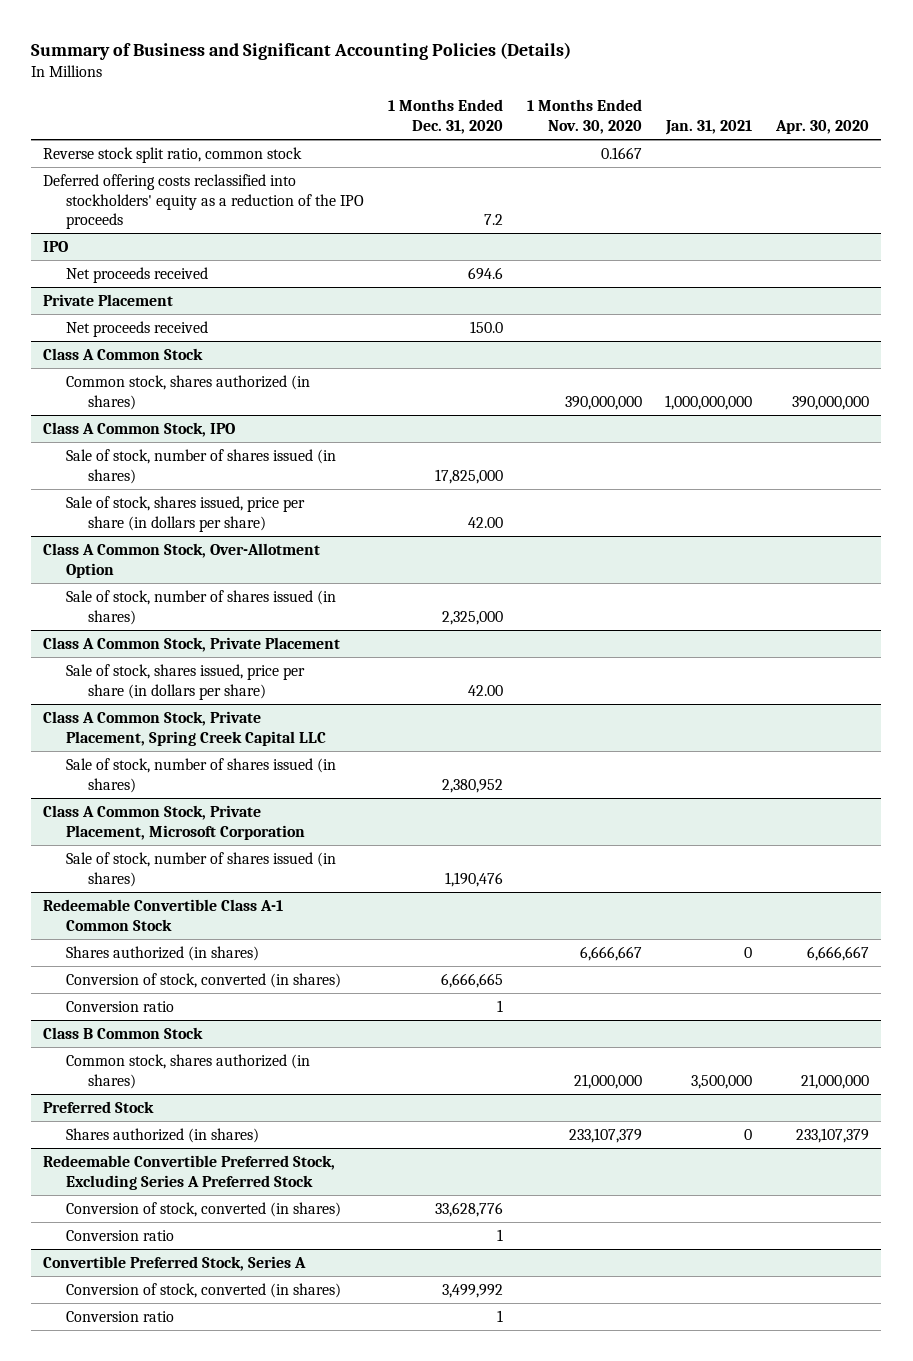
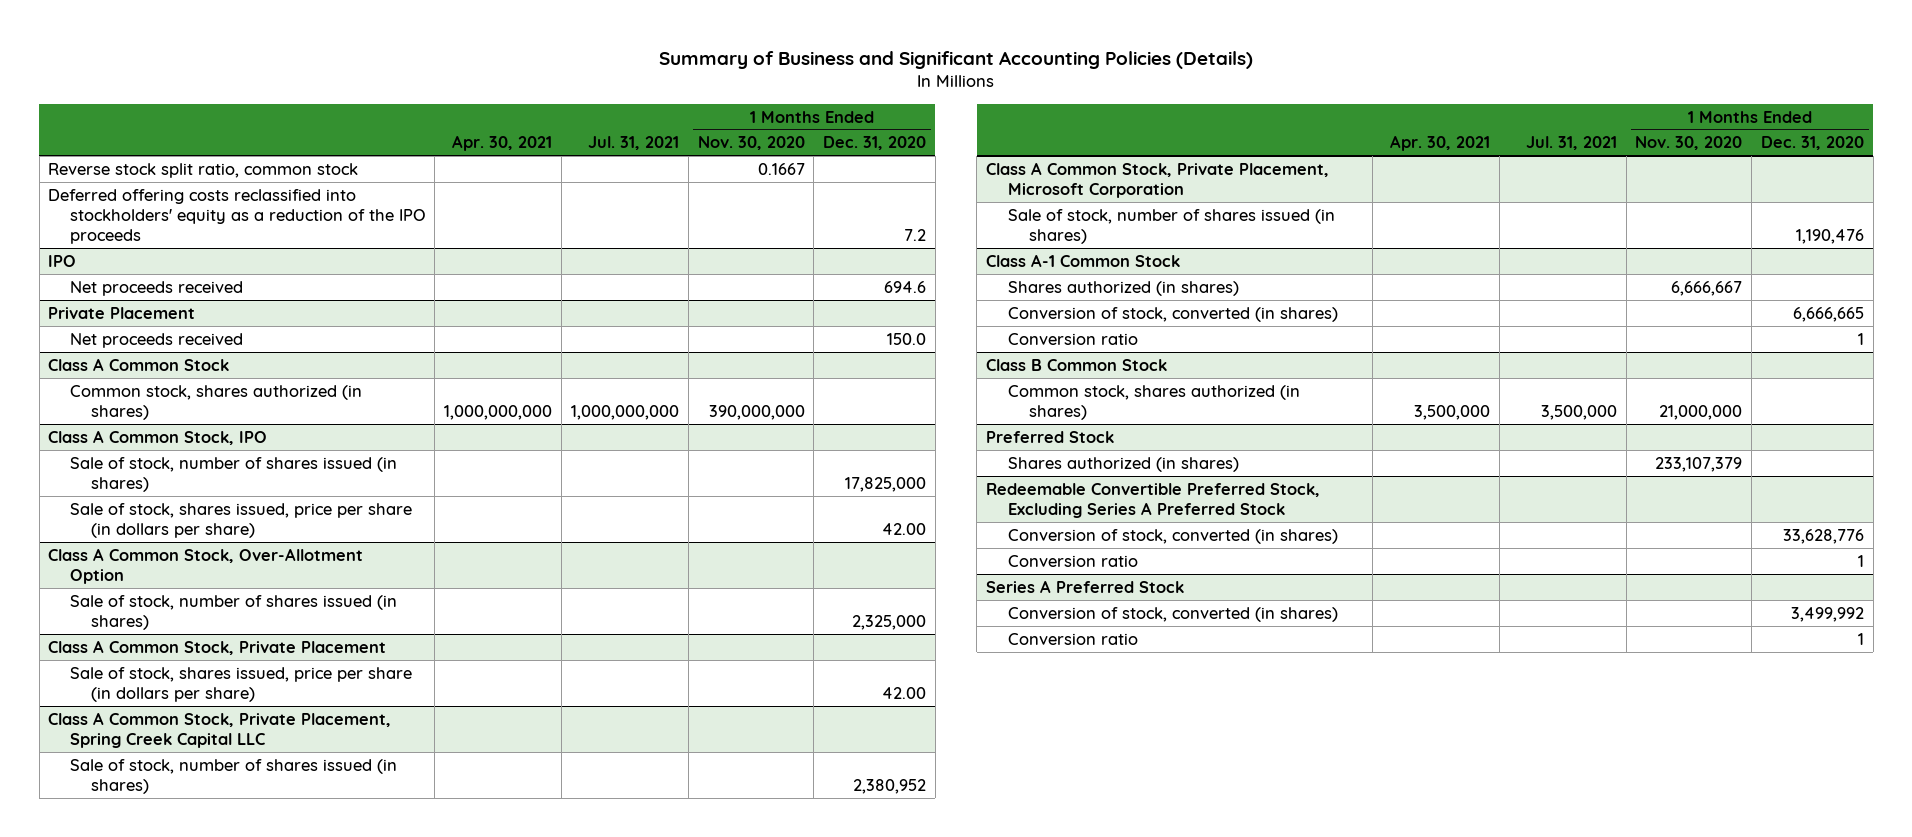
[665,120,753,136] Jan. 31, 2021 -> none
[775,120,870,135] Apr. 30, 2020 -> none
none -> [452,135,553,152] Apr. 30, 2021
none -> [587,136,679,151] Jul. 31, 2021
[43,898,284,931] Redeemable Convertible Class A-1 Common Stock -> [986,253,1181,267] Class A-1 Common Stock
[43,1255,307,1271] Convertible Preferred Stock, Series A -> [986,579,1185,593] Series A Preferred Stock

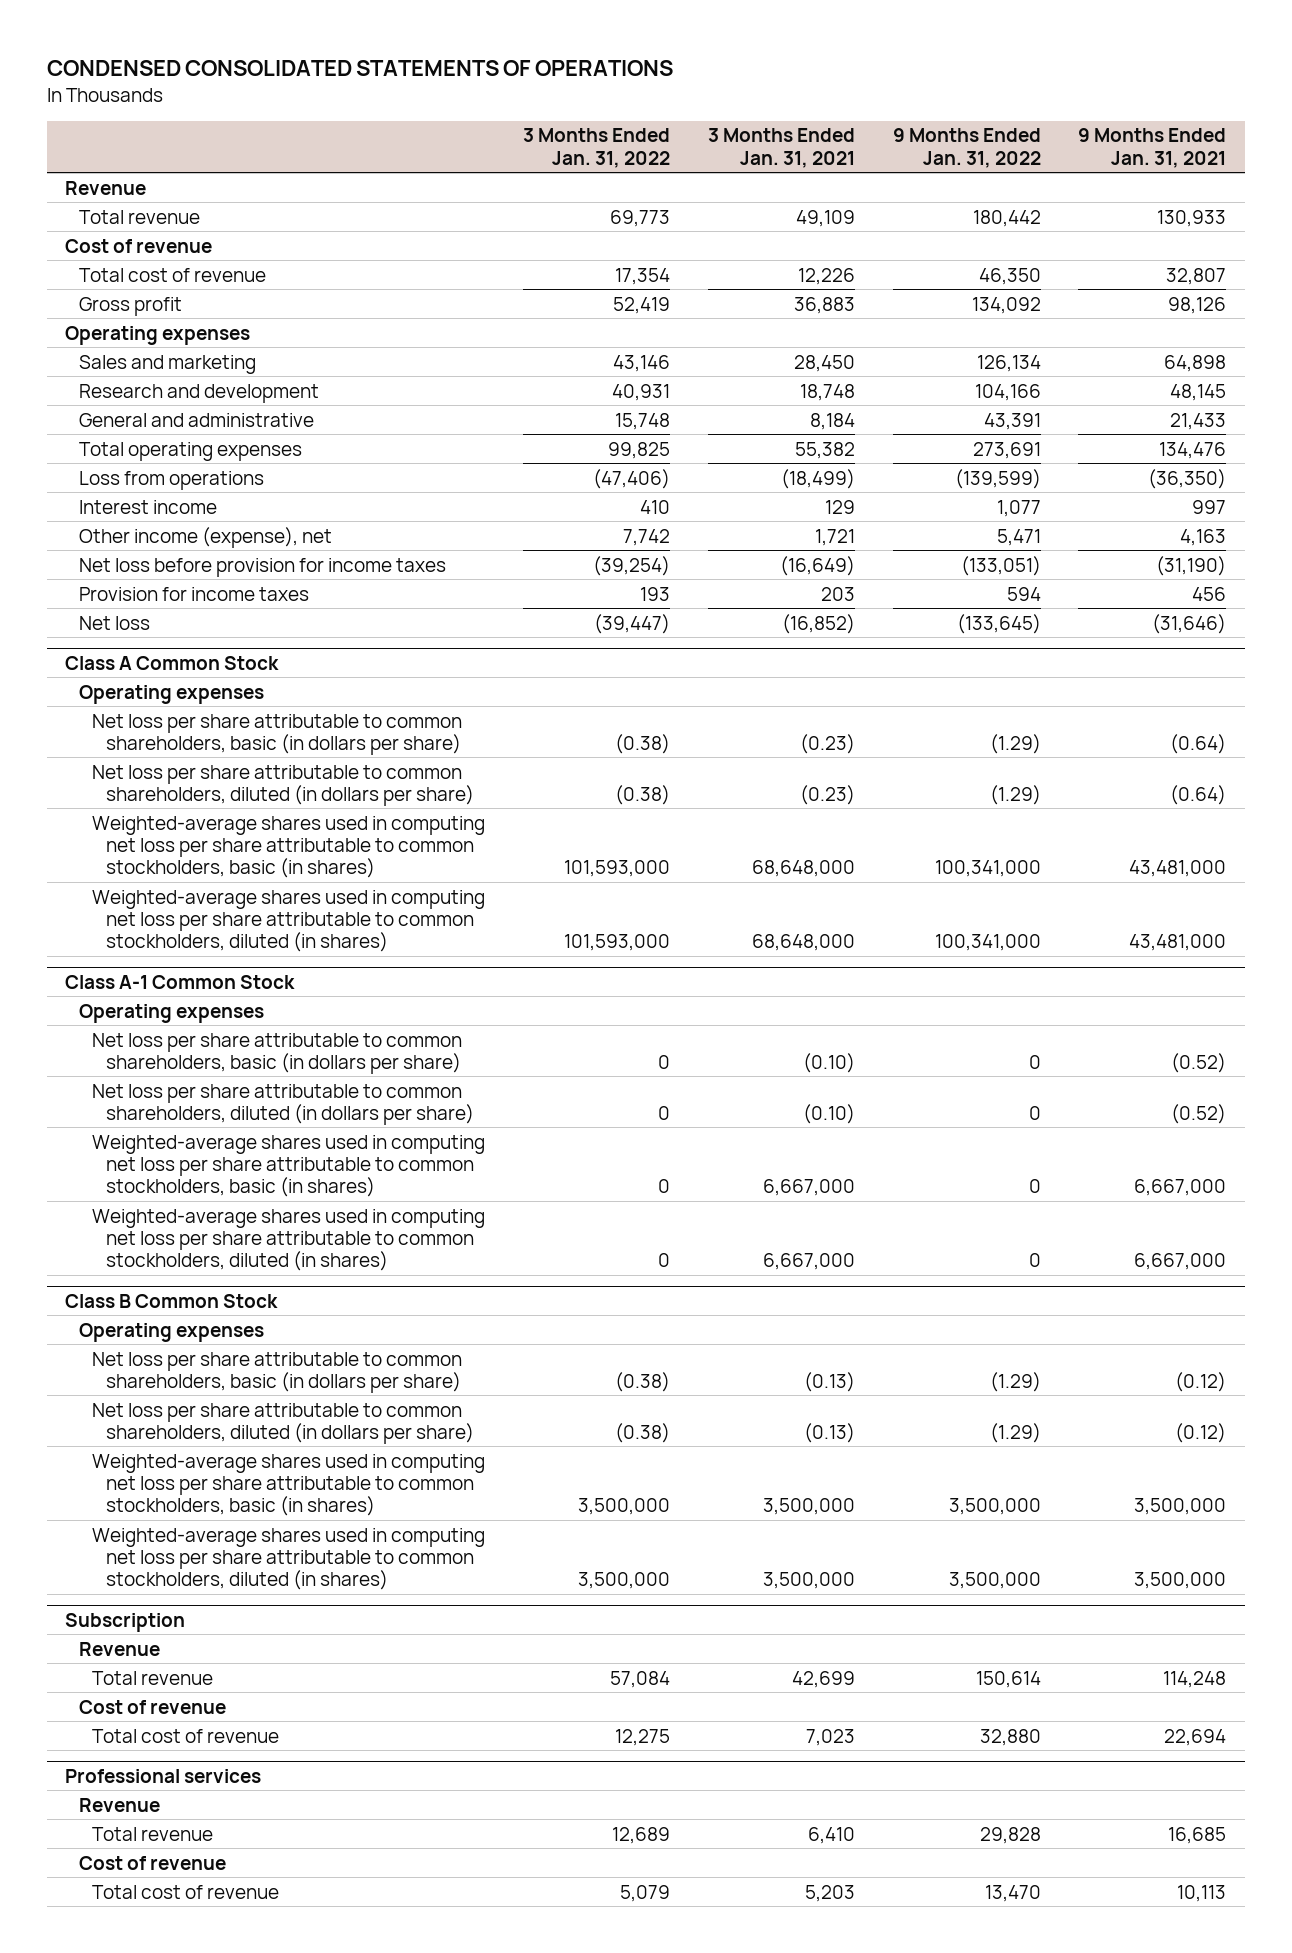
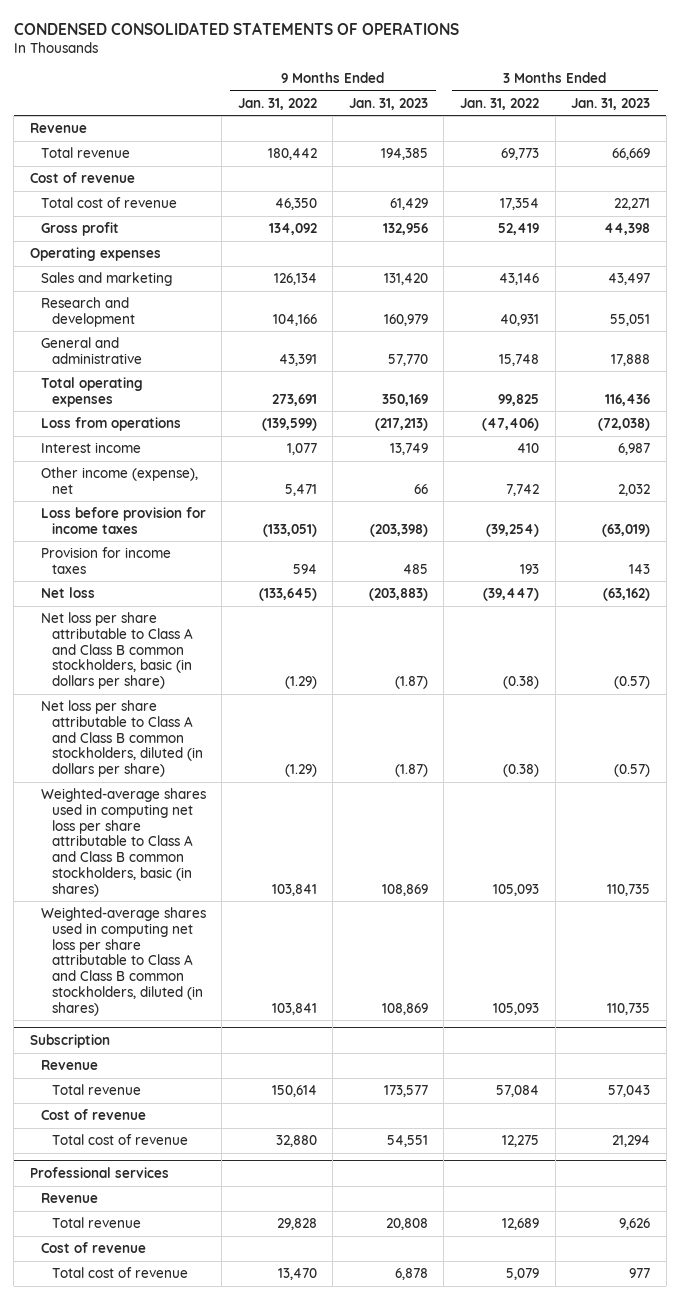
[707,128,855,168] 3 Months Ended Jan. 31, 2021 -> none
[1078,128,1227,168] 9 Months Ended Jan. 31, 2021 -> none
none -> [348,97,428,110] Jan. 31, 2023
none -> [571,97,651,110] Jan. 31, 2023
[78,557,446,577] Net loss before provision for income taxes -> [40,507,206,534] Loss before provision for income taxes
[65,655,280,670] Class A Common Stock -> none
[78,684,264,704] Operating expenses -> none
[65,974,296,989] Class A-1 Common Stock -> none
[78,1003,264,1023] Operating expenses -> none
[92,1032,463,1074] Net loss per share attributable to common shareholders, basic (in dollars per share) -> none
[92,1083,474,1125] Net loss per share attributable to common shareholders, diluted (in dollars per share) -> none
[92,1134,486,1198] Weighted-average shares used in computing net loss per share attributable to common stockholders, basic (in shares) -> none
[92,1208,486,1272] Weighted-average shares used in computing net loss per share attributable to common stockholders, diluted (in shares) -> none
[65,1293,279,1308] Class B Common Stock -> none
[78,1322,264,1342] Operating expenses -> none
[92,1351,463,1393] Net loss per share attributable to common shareholders, basic (in dollars per share) -> none
[92,1402,474,1444] Net loss per share attributable to common shareholders, diluted (in dollars per share) -> none
[92,1453,486,1517] Weighted-average shares used in computing net loss per share attributable to common stockholders, basic (in shares) -> none
[92,1527,486,1591] Weighted-average shares used in computing net loss per share attributable to common stockholders, diluted (in shares) -> none
[92,713,463,755] Net loss per share attributable to common shareholders, basic (in dollars per share) -> [40,612,193,690] Net loss per share attributable to Class A and Class B common stockholders, basic (in dollars per share)
[92,764,474,806] Net loss per share attributable to common shareholders, diluted (in dollars per share) -> [40,700,203,778] Net loss per share attributable to Class A and Class B common stockholders, diluted (in dollars per share)
[92,815,486,879] Weighted-average shares used in computing net loss per share attributable to common stockholders, basic (in shares) -> [40,788,206,897] Weighted-average shares used in computing net loss per share attributable to Class A and Class B common stockholders, basic (in shares)
[563,860,670,878] 101,593,000 -> [493,883,540,896] 105,093
[934,860,1041,878] 100,341,000 -> [271,883,317,896] 103,841
[92,889,486,953] Weighted-average shares used in computing net loss per share attributable to common stockholders, diluted (in shares) -> [40,907,206,1016] Weighted-average shares used in computing net loss per share attributable to Class A and Class B common stockholders, diluted (in shares)
[563,934,670,952] 101,593,000 -> [493,1002,540,1015] 105,093
[934,934,1041,952] 100,341,000 -> [271,1002,317,1015] 103,841

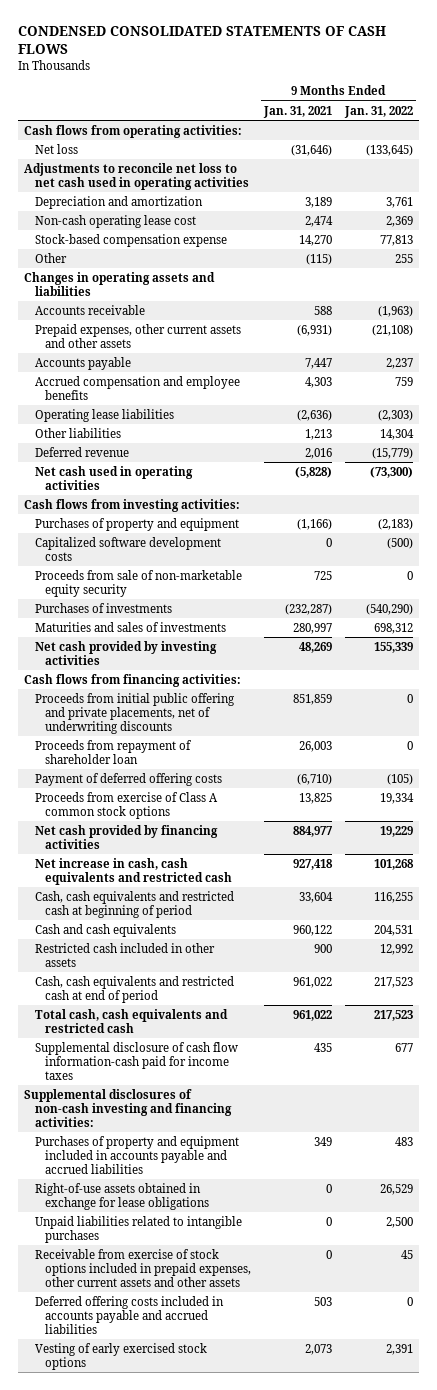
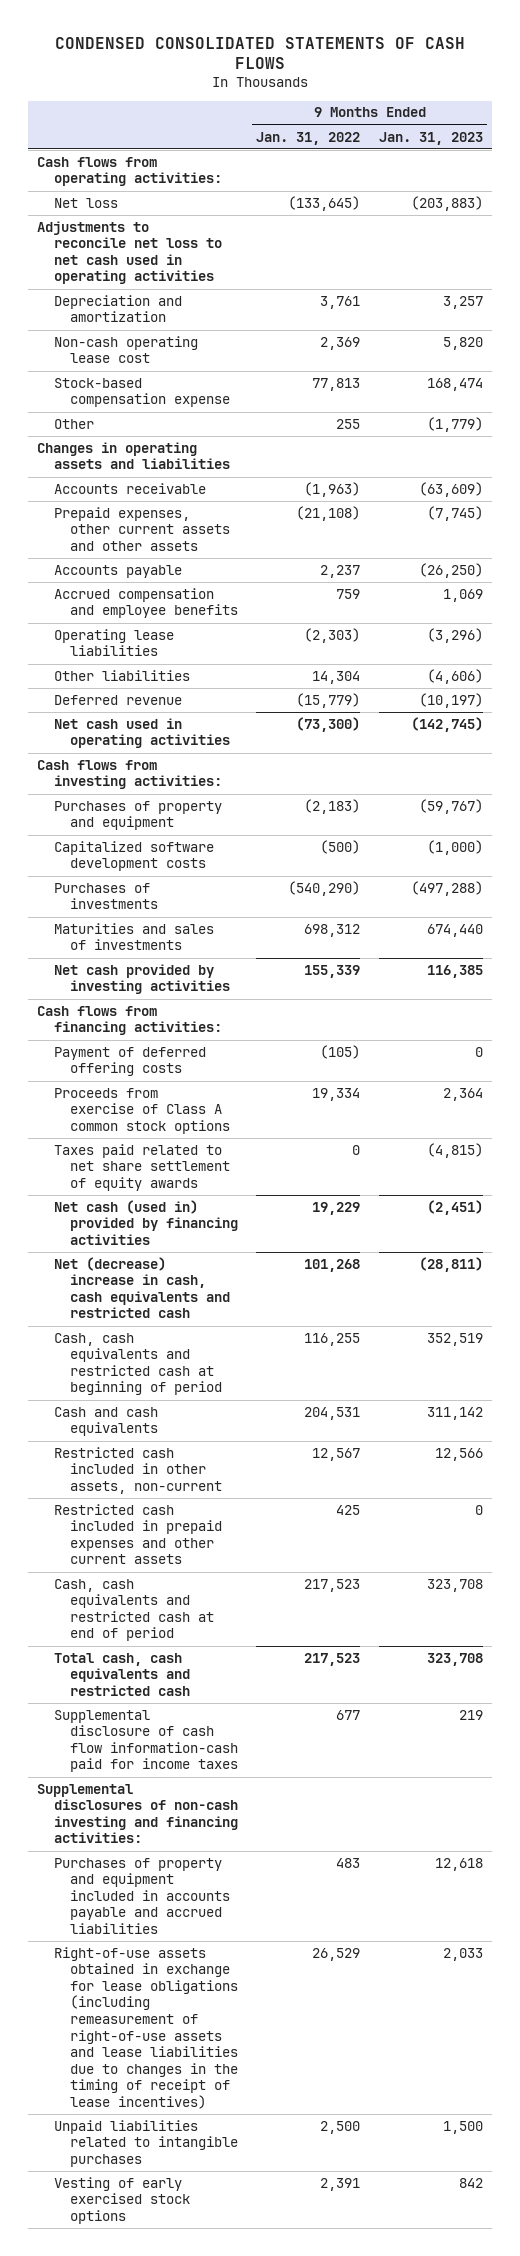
[262,105,332,118] Jan. 31, 2021 -> none
none -> [378,131,483,145] Jan. 31, 2023
[34,569,242,597] Proceeds from sale of non-marketable equity security -> none
[34,692,235,734] Proceeds from initial public offering and private placements, net of underwriting discounts -> none
[34,739,192,764] Proceeds from repayment of shareholder loan -> none
none -> [53,1143,230,1191] Taxes paid related to net share settlement of equity awards
[34,824,218,849] Net cash provided by financing activities -> [53,1199,238,1245] Net cash (used in) provided by financing activities
[34,857,232,885] Net increase in cash, cash equivalents and restricted cash -> [53,1256,230,1319] Net (decrease) increase in cash, cash equivalents and restricted cash
[34,942,215,967] Restricted cash included in other assets -> [53,1446,222,1494] Restricted cash included in other assets, non-current
[379,943,413,955] 12,992 -> [312,1447,361,1461] 12,567
none -> [53,1503,222,1565] Restricted cash included in prepaid expenses and other current assets
[34,1182,209,1210] Right-of-use assets obtained in exchange for lease obligations -> [53,1946,238,2109] Right-of-use assets obtained in exchange for lease obligations (including remeasurement of right-of-use assets and lease liabilities due to changes in the timing of receipt of lease incentives)
[34,1248,251,1287] Receivable from exercise of stock options included in prepaid expenses, other current assets and other assets -> none
[34,1295,224,1334] Deferred offering costs included in accounts payable and accrued liabilities -> none

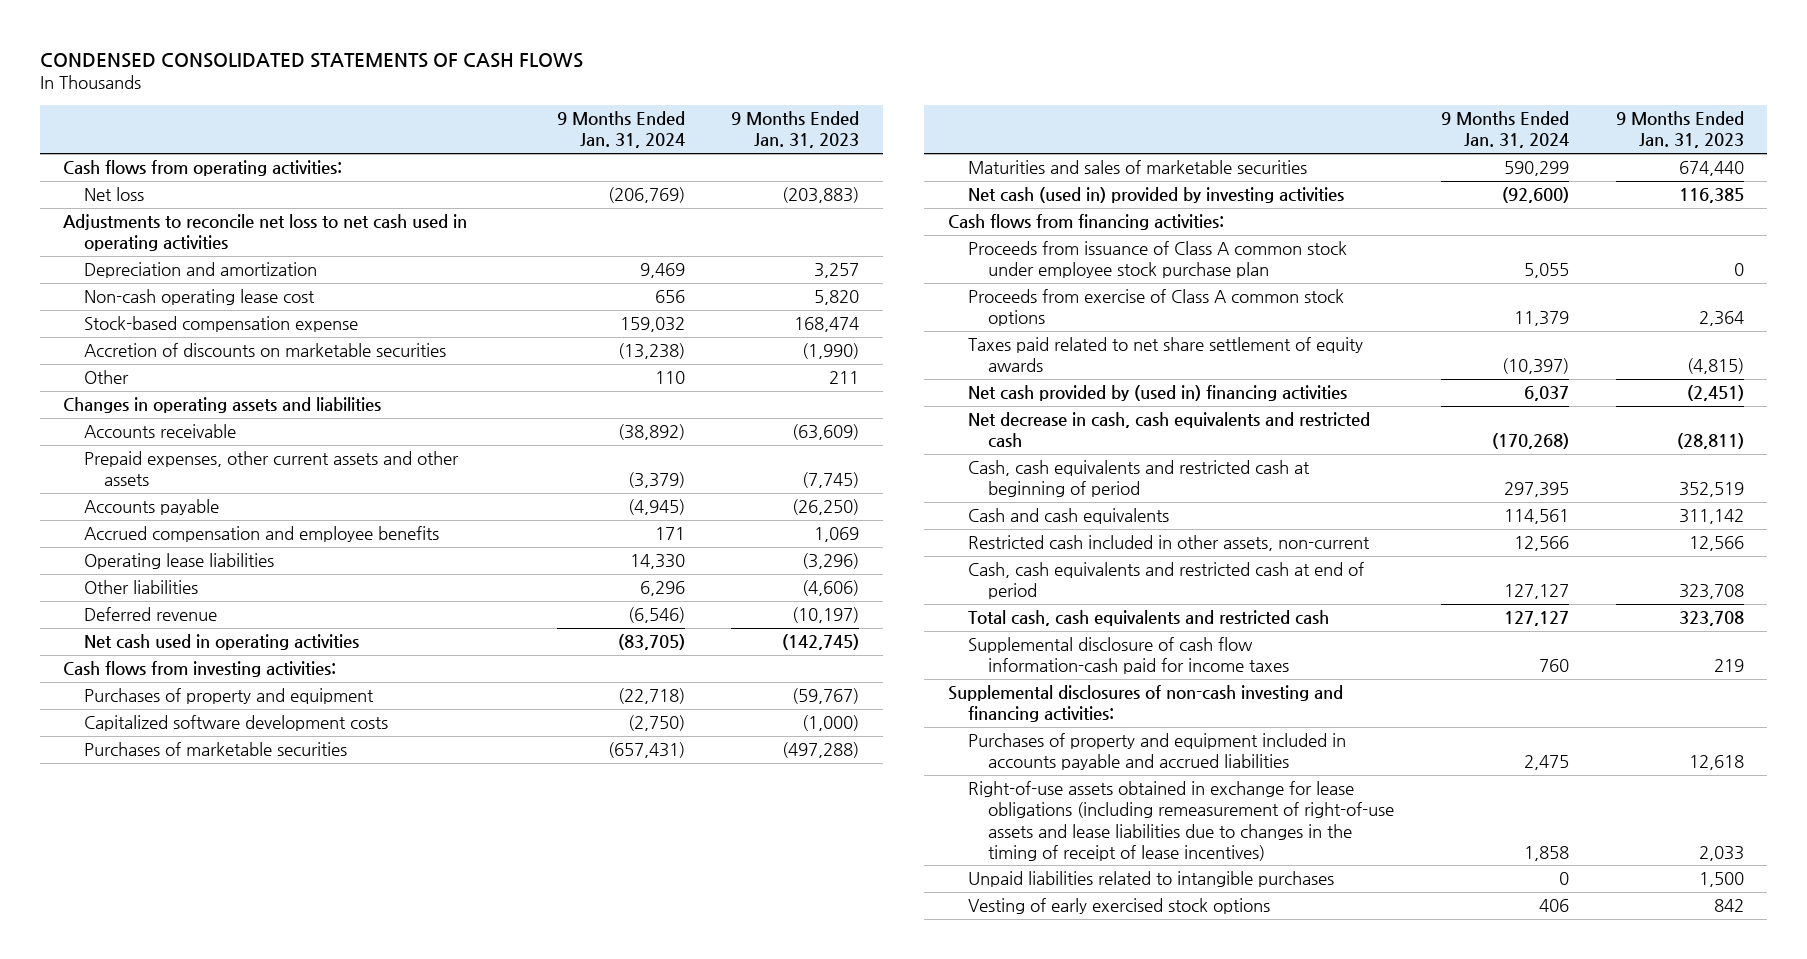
[256,131,361,145] Jan. 31, 2022 -> none
none -> [556,111,685,149] 9 Months Ended Jan. 31, 2024
none -> [83,343,446,358] Accretion of discounts on marketable securities
[426,416,483,432] (1,779) -> [829,371,860,385] 211
[53,882,158,910] Purchases of investments -> [83,742,347,757] Purchases of marketable securities
[53,922,214,951] Maturities and sales of investments -> [968,160,1308,175] Maturities and sales of marketable securities
[53,963,230,995] Net cash provided by investing activities -> [968,187,1345,204] Net cash (used in) provided by investing activities
[53,1046,206,1077] Payment of deferred offering costs -> none
none -> [968,241,1348,279] Proceeds from issuance of Class A common stock under employee stock purchase plan
[53,1199,238,1245] Net cash (used in) provided by financing activities -> [968,385,1348,402] Net cash provided by (used in) financing activities
[53,1256,230,1319] Net (decrease) increase in cash, cash equivalents and restricted cash -> [968,412,1371,449] Net decrease in cash, cash equivalents and restricted cash
[53,1503,222,1565] Restricted cash included in prepaid expenses and other current assets -> none

